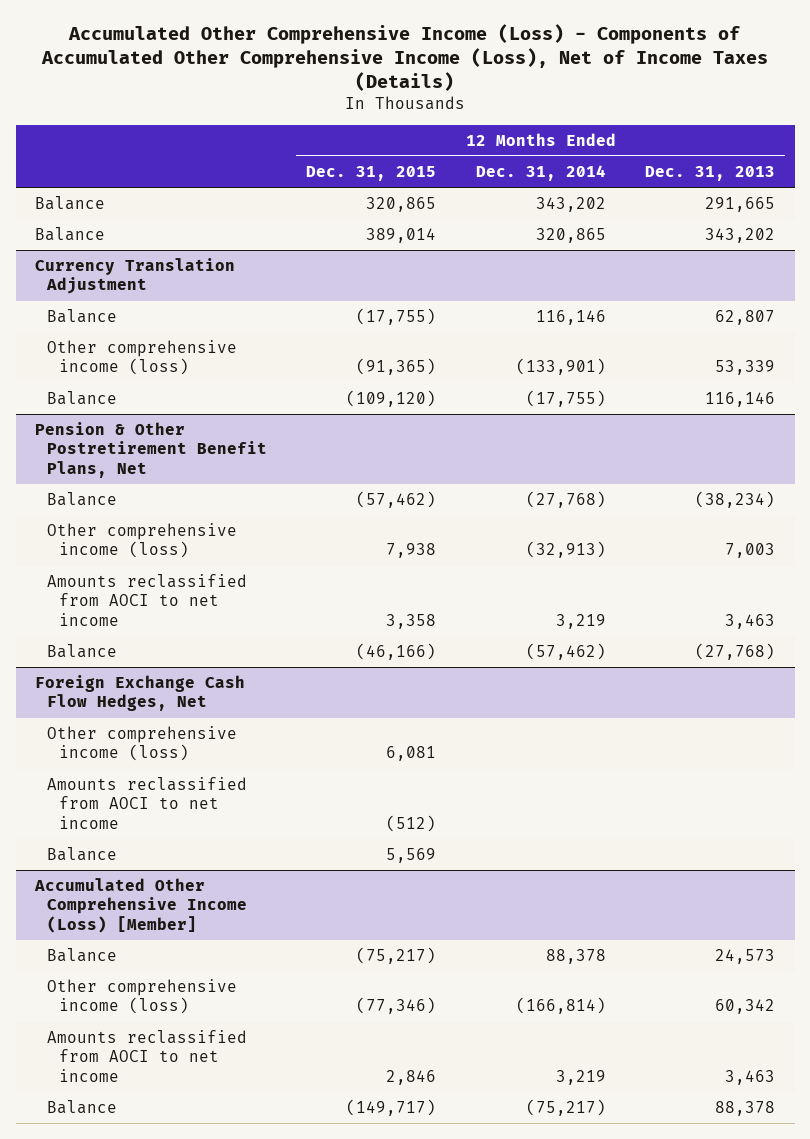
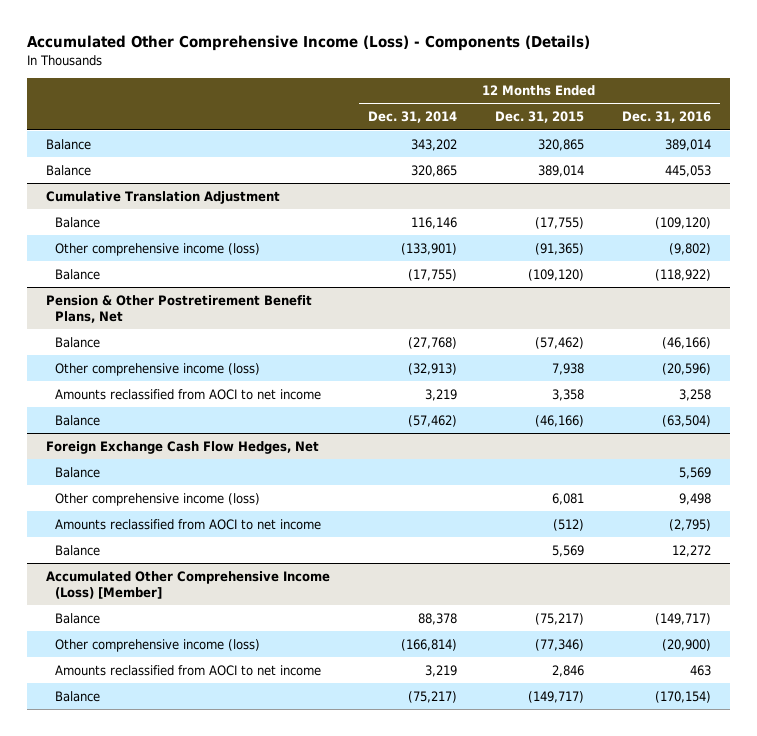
[41,23,769,92] Accumulated Other Comprehensive Income (Loss) - Components of Accumulated Other Comprehensive Income (Loss), Net of Income Taxes (Details) -> [27,35,591,52] Accumulated Other Comprehensive Income (Loss) - Components (Details)
[645,166,776,182] Dec. 31, 2013 -> none
none -> [621,111,711,124] Dec. 31, 2016
[35,258,236,295] Currency Translation Adjustment -> [46,190,281,204] Cumulative Translation Adjustment
none -> [55,466,101,478] Balance

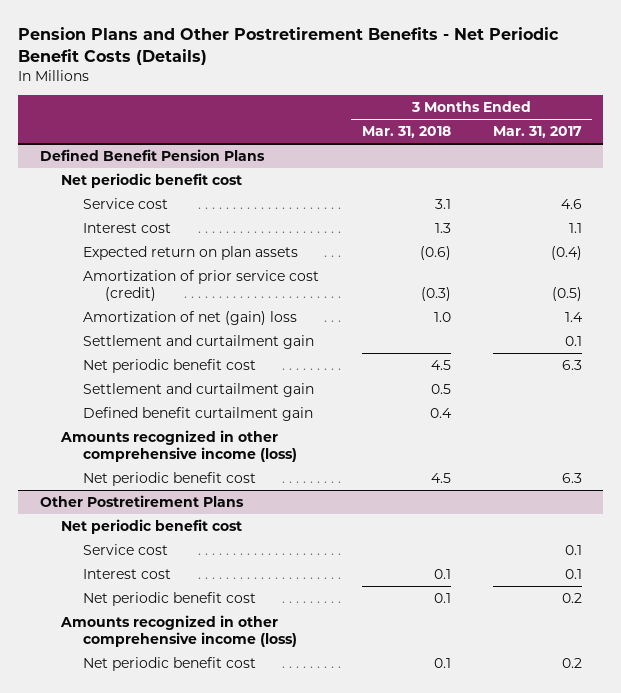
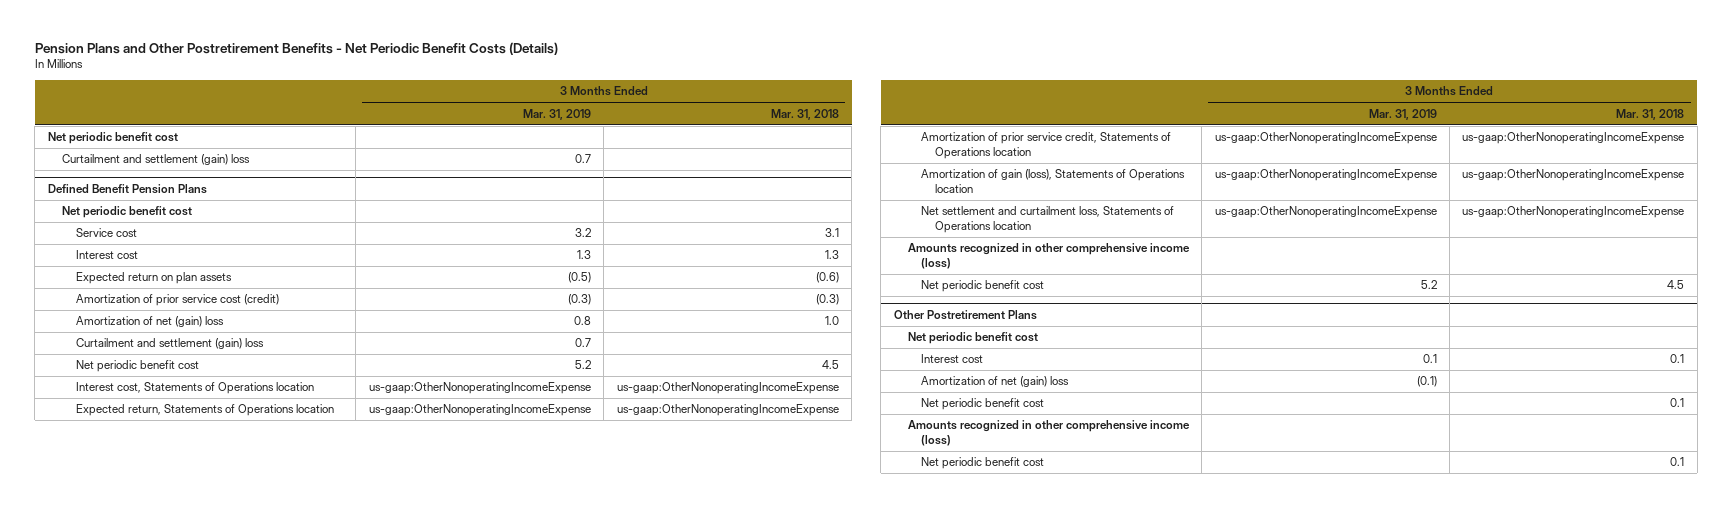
[492,126,582,139] Mar. 31, 2017 -> none
none -> [522,108,591,120] Mar. 31, 2019
none -> [47,132,178,145] Net periodic benefit cost
none -> [61,154,250,166] Curtailment and settlement (gain) loss
[83,334,315,349] Settlement and curtailment gain -> [75,338,264,350] Curtailment and settlement (gain) loss
[83,382,315,397] Settlement and curtailment gain -> none
[83,406,314,421] Defined benefit curtailment gain -> none
none -> [75,382,314,395] Interest cost, Statements of Operations location
none -> [75,404,334,417] Expected return, Statements of Operations location
none -> [921,132,1172,160] Amortization of prior service credit, Statements of Operations location
none -> [921,169,1186,194] Amortization of gain (loss), Statements of Operations location
none -> [921,206,1175,234] Net settlement and curtailment loss, Statements of Operations location
[83,543,169,555] Service cost -> none
none -> [921,376,1070,388] Amortization of net (gain) loss

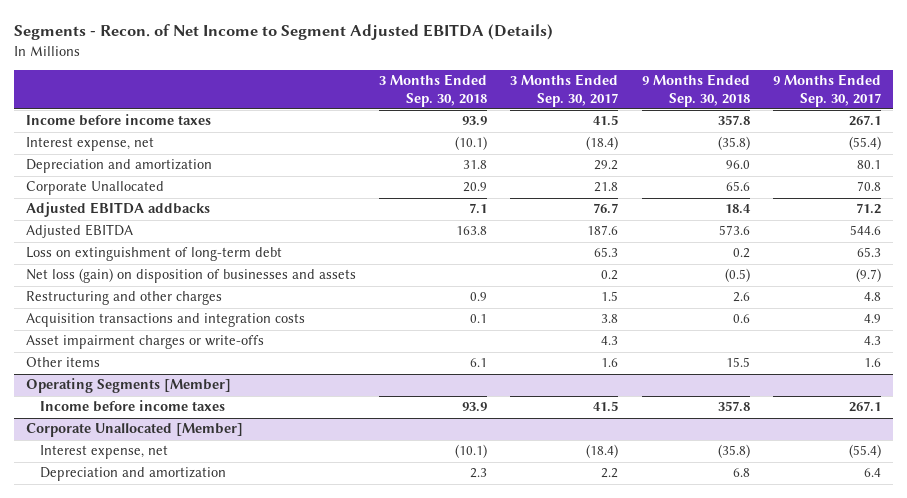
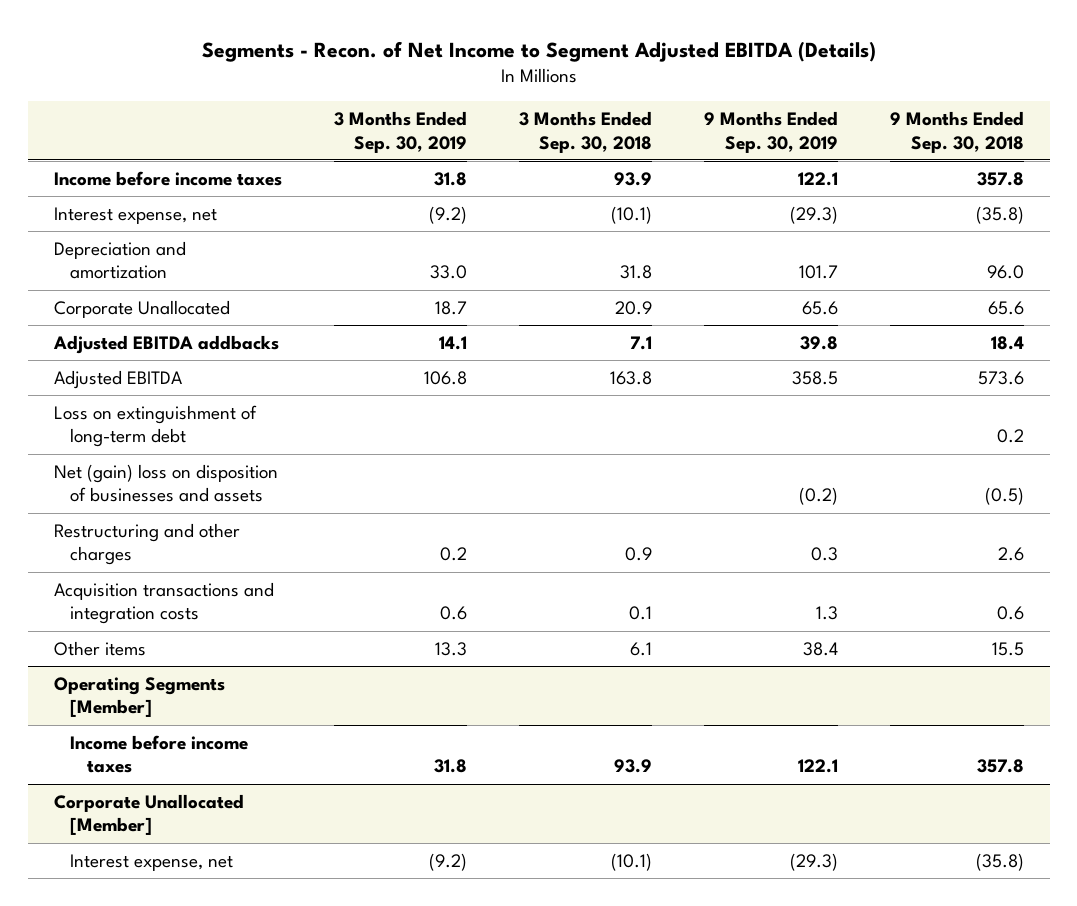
[510,74,619,107] 3 Months Ended Sep. 30, 2017 -> none
[773,74,882,107] 9 Months Ended Sep. 30, 2017 -> none
none -> [333,111,467,153] 3 Months Ended Sep. 30, 2019
none -> [703,111,838,153] 9 Months Ended Sep. 30, 2019
[25,268,356,284] Net loss (gain) on disposition of businesses and assets -> [53,463,278,503] Net (gain) loss on disposition of businesses and assets
[25,335,264,350] Asset impairment charges or write-offs -> none
[40,467,227,482] Depreciation and amortization -> none

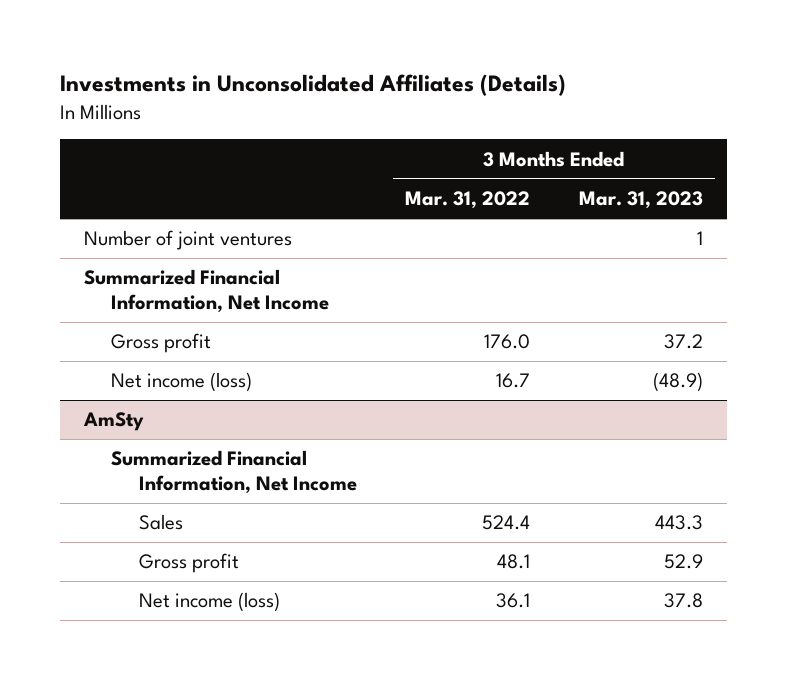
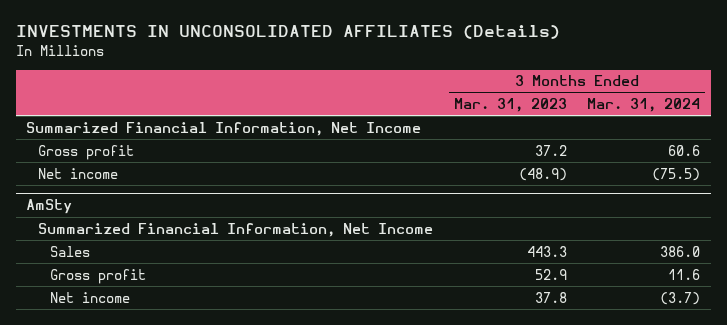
[59,74,566,97] Investments in Unconsolidated Affiliates (Details) -> [16,25,561,40] INVESTMENTS IN UNCONSOLIDATED AFFILIATES (Details)
[405,191,531,210] Mar. 31, 2022 -> none
none -> [587,98,701,113] Mar. 31, 2024
[84,230,293,251] Number of joint ventures -> none
[111,372,253,393] Net income (loss) -> [38,167,119,179] Net income
[138,592,280,613] Net income (loss) -> [49,291,130,303] Net income

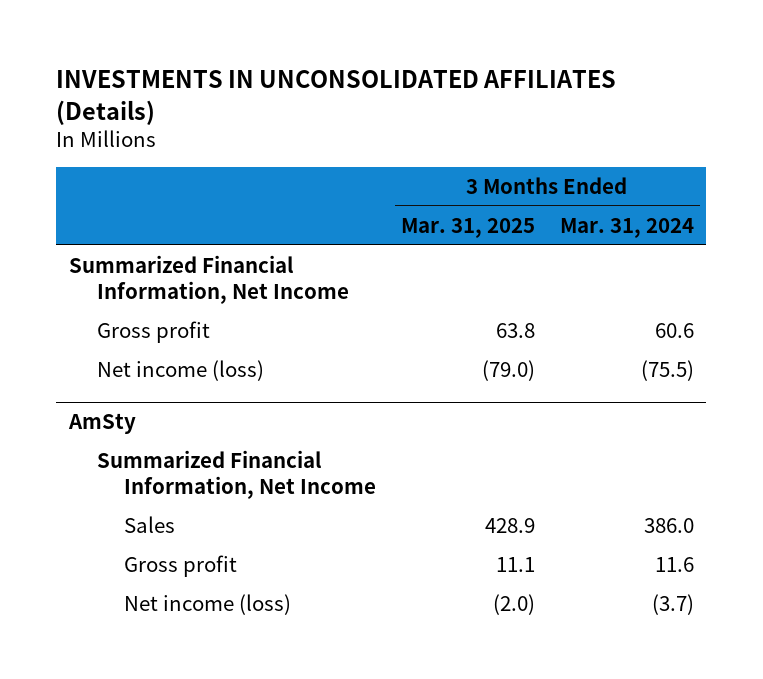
[453,98,567,113] Mar. 31, 2023 -> none
none -> [401,217,536,238] Mar. 31, 2025
[38,167,119,179] Net income -> [96,359,264,381] Net income (loss)
[49,291,130,303] Net income -> [124,593,292,615] Net income (loss)

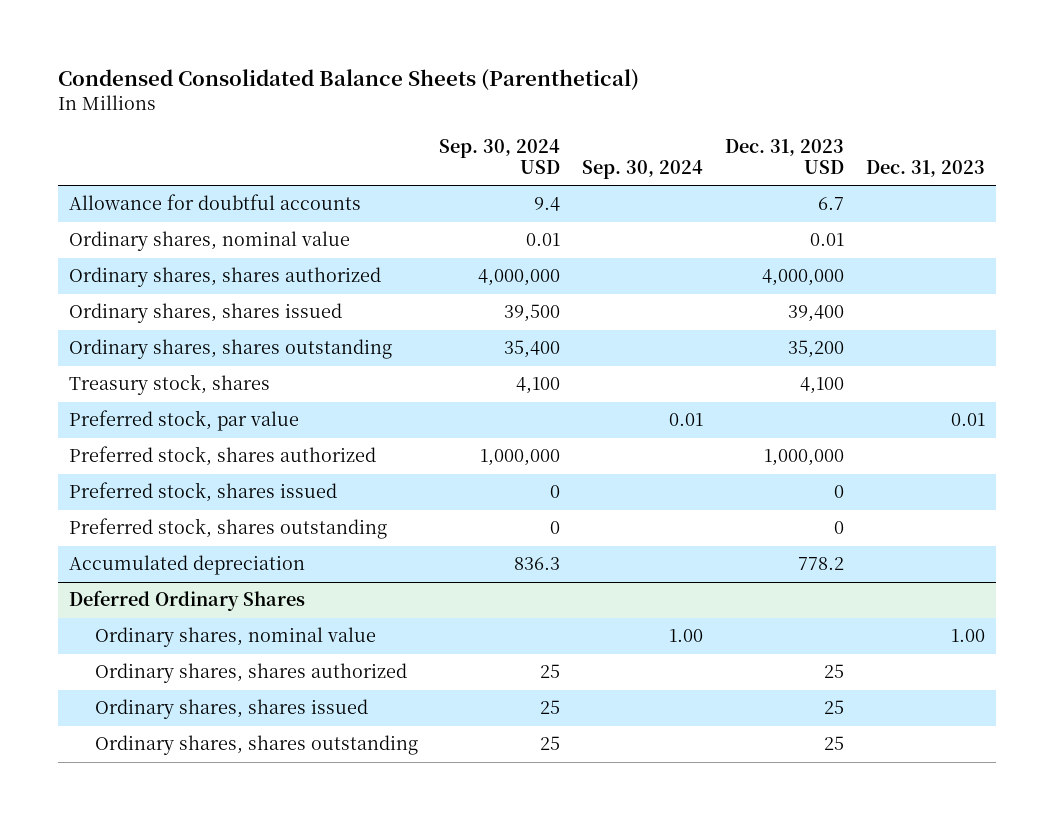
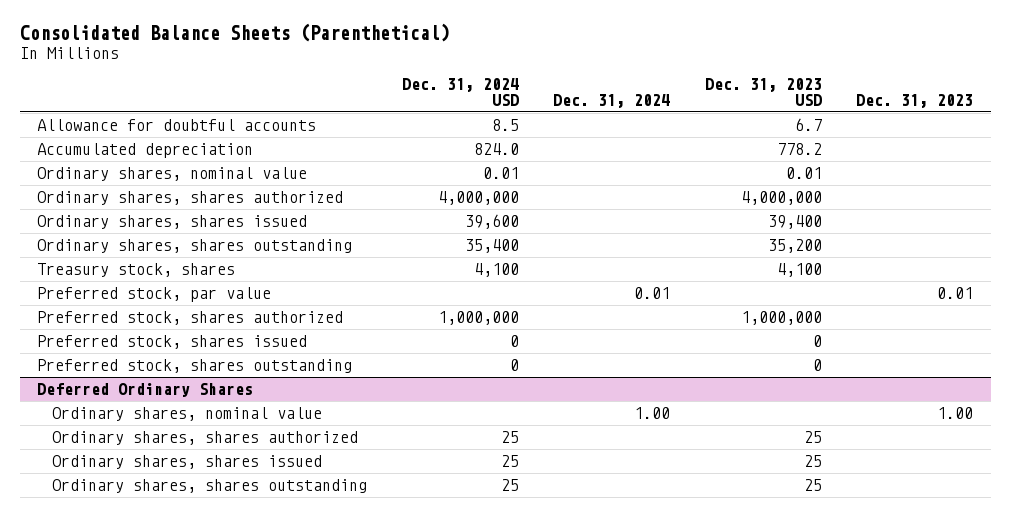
[57,68,639,91] Condensed Consolidated Balance Sheets (Parenthetical) -> [19,23,450,43] Consolidated Balance Sheets (Parenthetical)
[439,138,561,175] Sep. 30, 2024 USD -> none
[582,160,704,180] Sep. 30, 2024 -> none
none -> [401,78,519,107] Dec. 31, 2024 USD
none -> [553,94,671,109] Dec. 31, 2024
[68,555,305,576] Accumulated depreciation -> [36,143,253,159] Accumulated depreciation

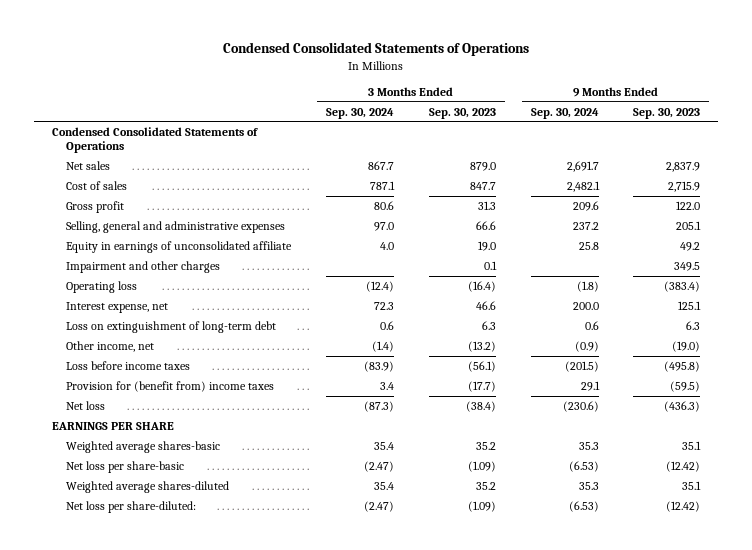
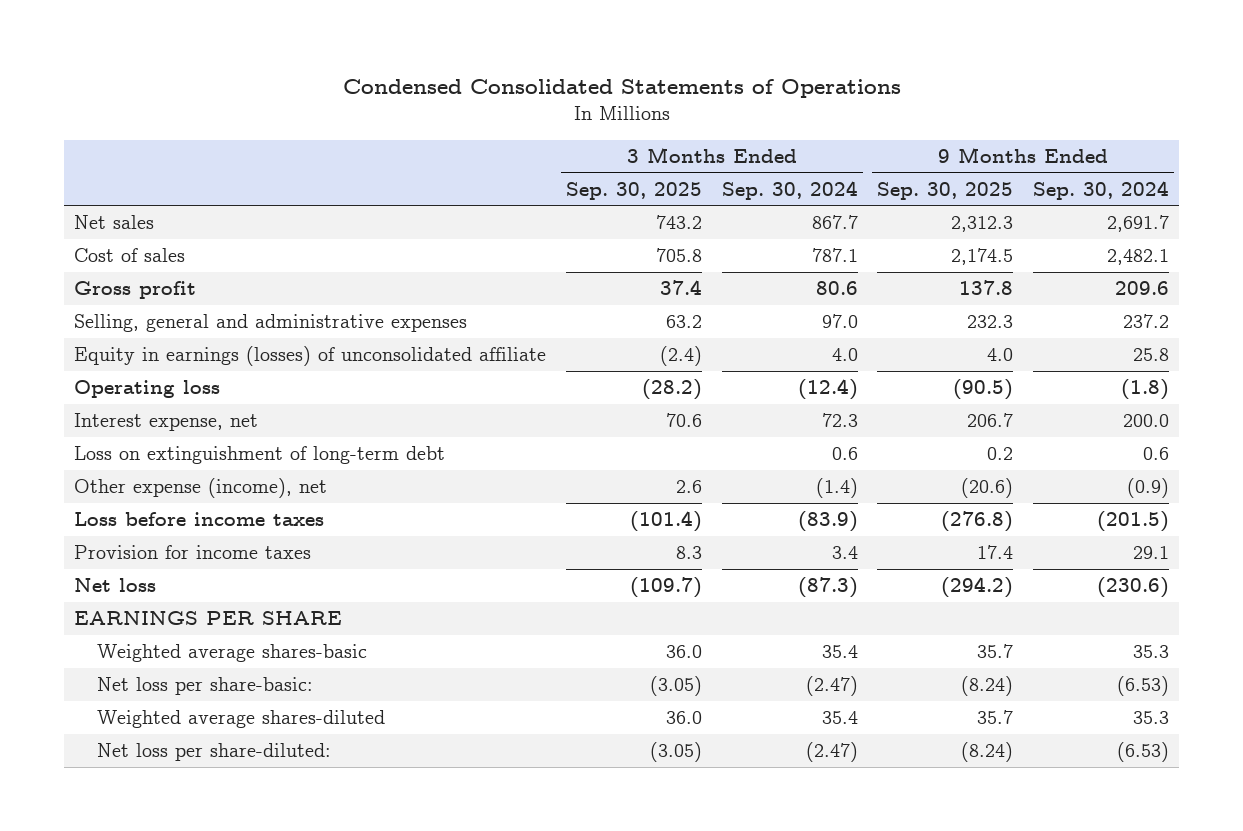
[428,107,496,119] Sep. 30, 2023 -> none
[633,107,701,119] Sep. 30, 2023 -> none
none -> [565,181,702,200] Sep. 30, 2025
none -> [877,181,1014,200] Sep. 30, 2025
[51,127,258,154] Condensed Consolidated Statements of Operations -> none
[66,261,221,274] Impairment and other charges -> none
[66,241,293,254] Equity in earnings of unconsolidated affiliate -> [74,346,547,367] Equity in earnings (losses) of unconsolidated affiliate
[66,341,155,353] Other income, net -> [74,478,328,499] Other expense (income), net
[66,381,275,393] Provision for (benefit from) income taxes -> [74,545,312,560] Provision for income taxes
[66,461,185,474] Net loss per share-basic -> [96,677,313,696] Net loss per share-basic:

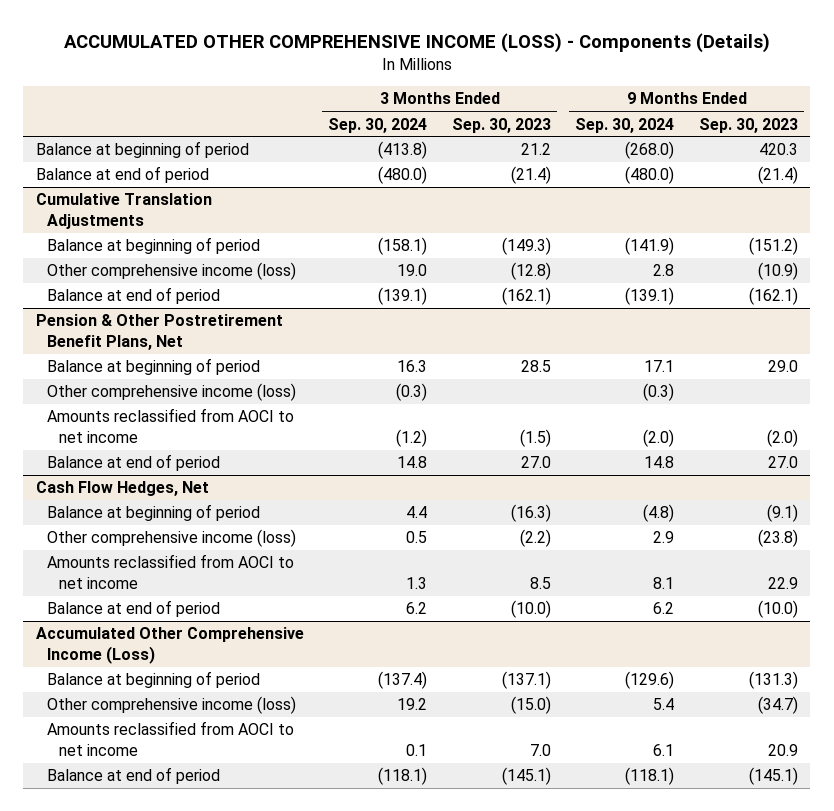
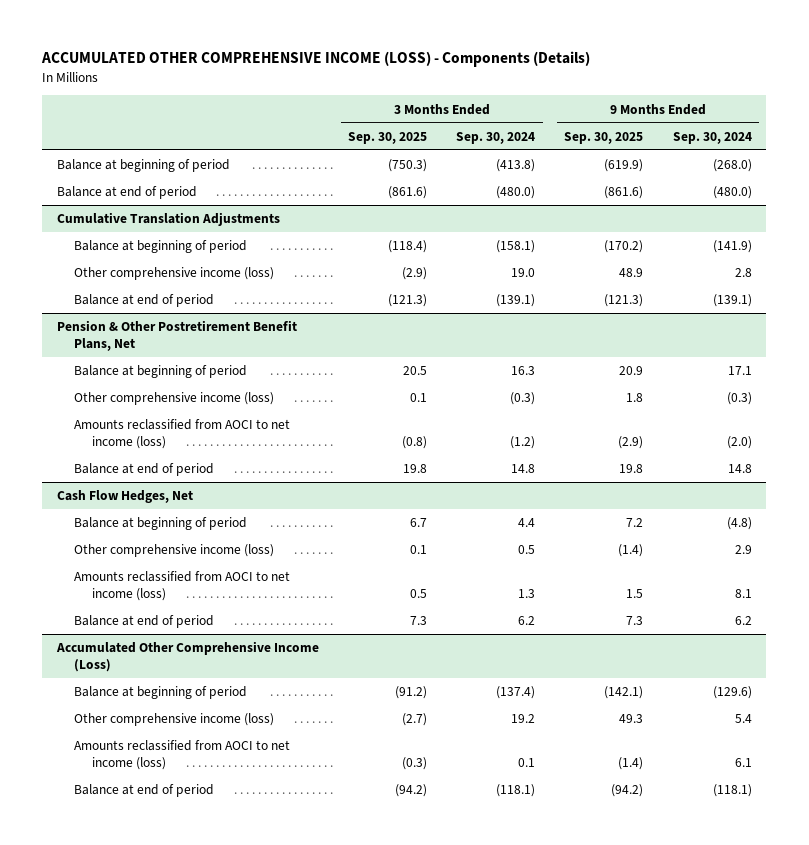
[451,117,551,133] Sep. 30, 2023 -> none
[699,117,799,133] Sep. 30, 2023 -> none
none -> [348,131,428,144] Sep. 30, 2025
none -> [564,131,644,144] Sep. 30, 2025
[47,408,295,443] Amounts reclassified from AOCI to net income -> [74,419,291,449] Amounts reclassified from AOCI to net income (loss)
[47,554,295,589] Amounts reclassified from AOCI to net income -> [74,571,291,601] Amounts reclassified from AOCI to net income (loss)
[47,721,295,756] Amounts reclassified from AOCI to net income -> [74,740,291,770] Amounts reclassified from AOCI to net income (loss)

